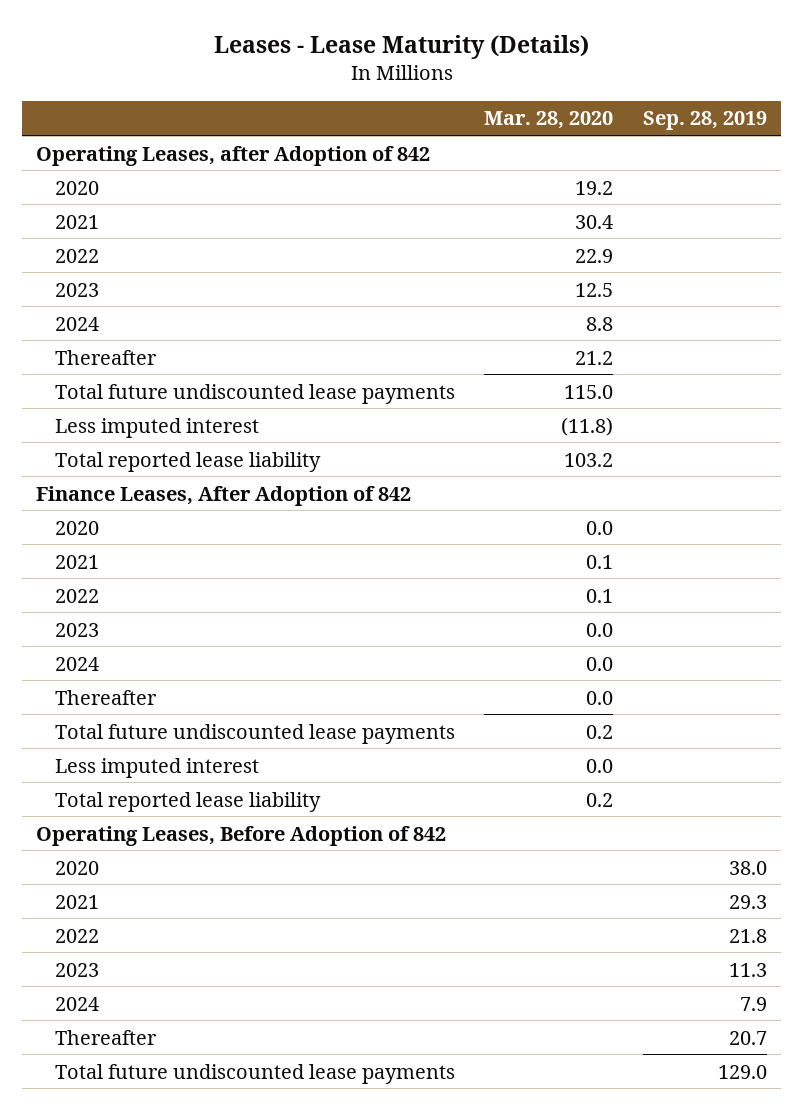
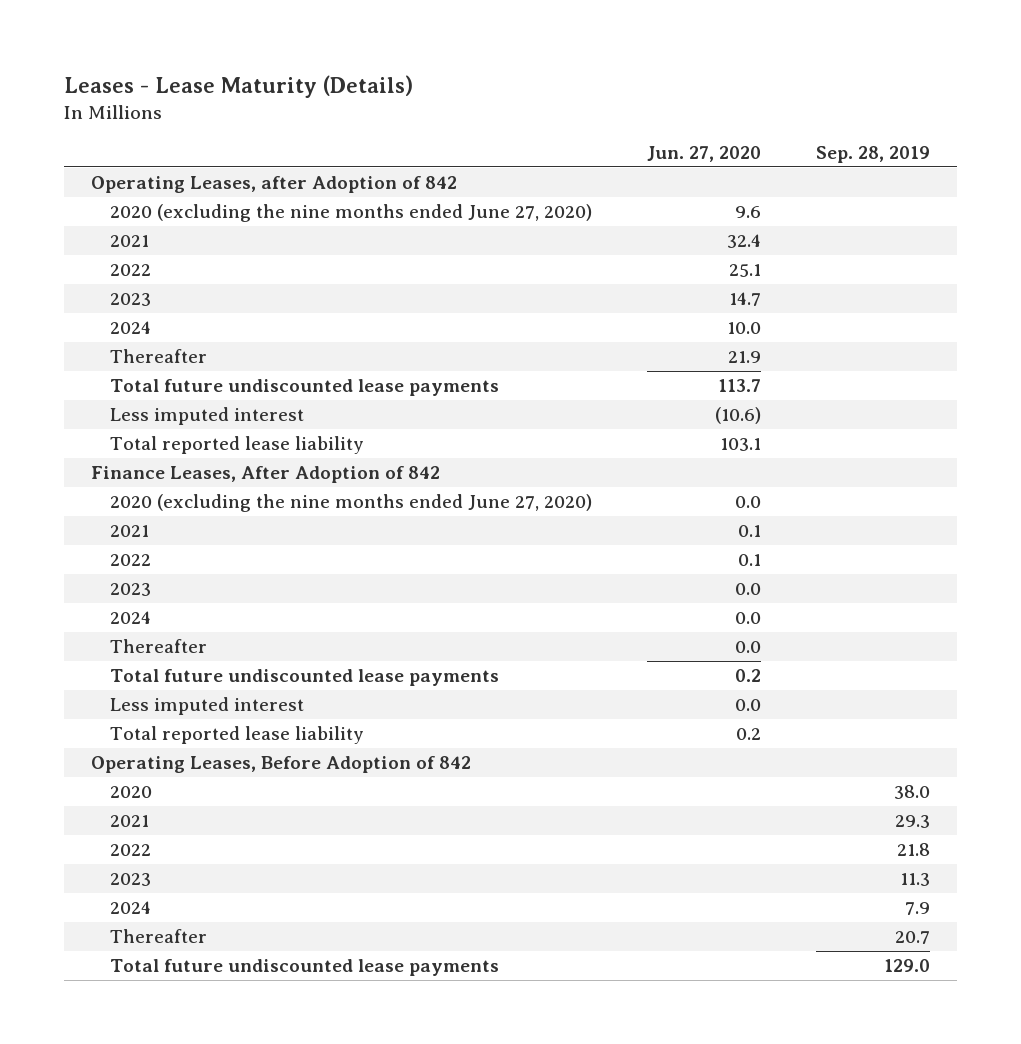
[484,111,614,130] Mar. 28, 2020 -> none
none -> [646,145,761,162] Jun. 27, 2020
[55,180,100,195] 2020 -> [110,204,593,223] 2020 (excluding the nine months ended June 27, 2020)
[55,520,100,535] 2020 -> [110,494,593,513] 2020 (excluding the nine months ended June 27, 2020)

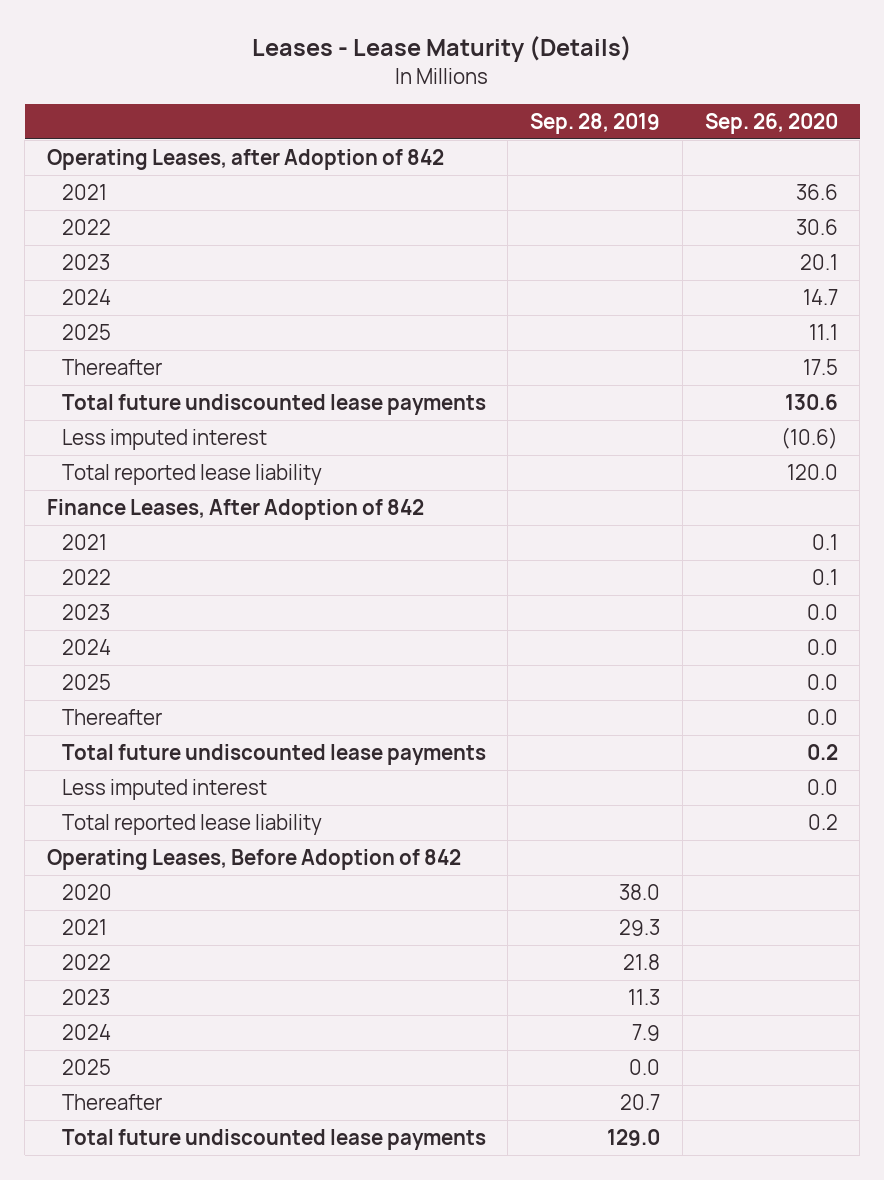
[646,145,761,162] Jun. 27, 2020 -> none
none -> [704,113,838,135] Sep. 26, 2020
[110,204,593,223] 2020 (excluding the nine months ended June 27, 2020) -> none
none -> [61,323,111,340] 2025
[110,494,593,513] 2020 (excluding the nine months ended June 27, 2020) -> none
none -> [61,673,111,690] 2025
none -> [61,1058,111,1075] 2025

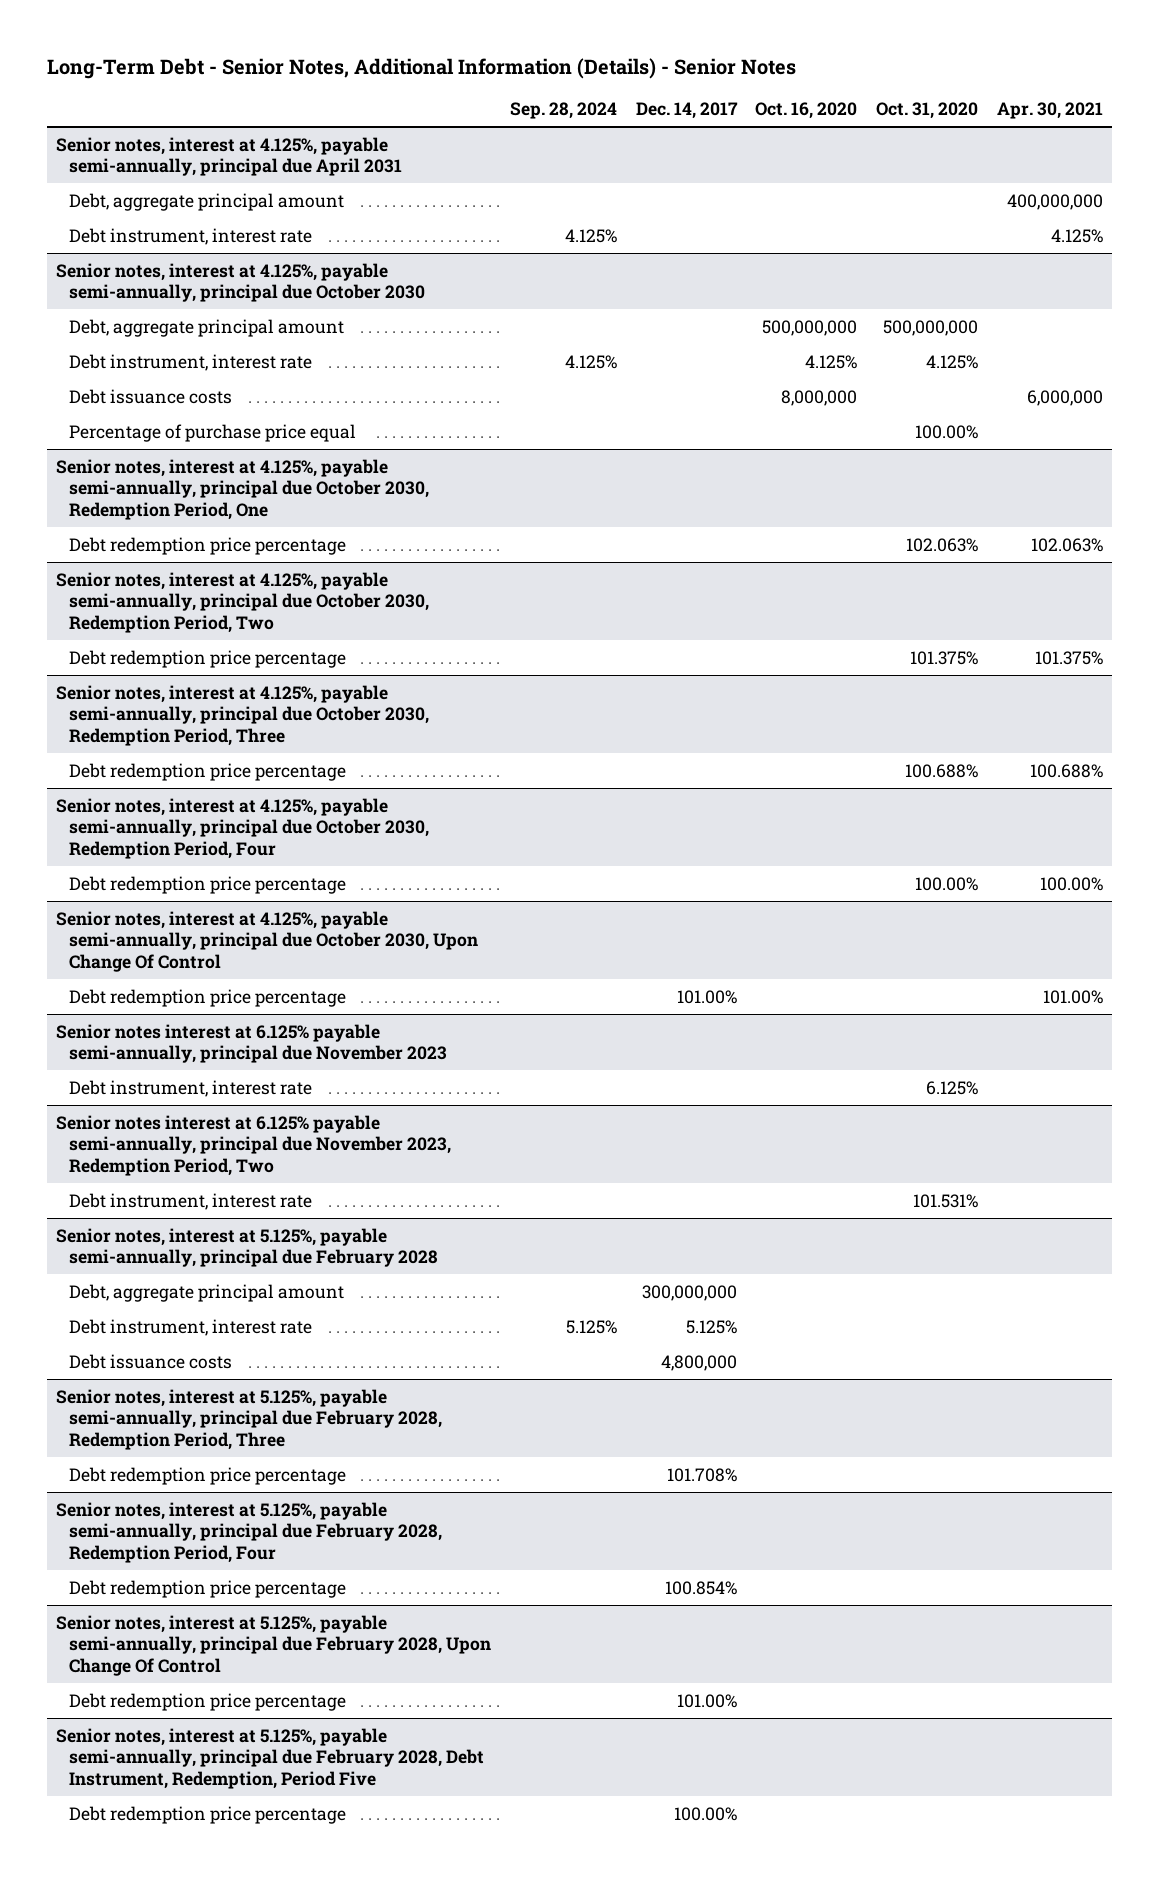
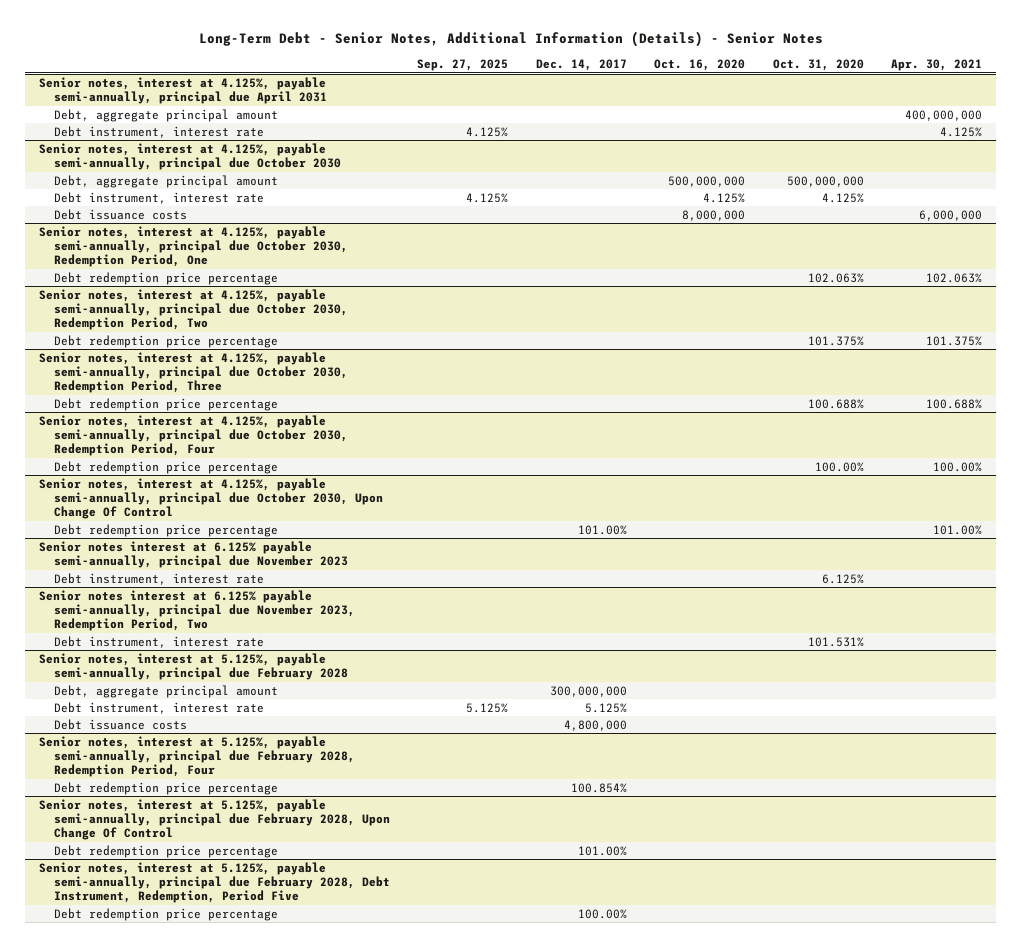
[509,102,617,120] Sep. 28, 2024 -> none
none -> [417,59,509,72] Sep. 27, 2025
[68,423,356,442] Percentage of purchase price equal -> none
[56,1388,442,1451] Senior notes, interest at 5.125%, payable semi-annually, principal due February 2028, Redemption Period, Three -> none
[68,1466,346,1485] Debt redemption price percentage -> none

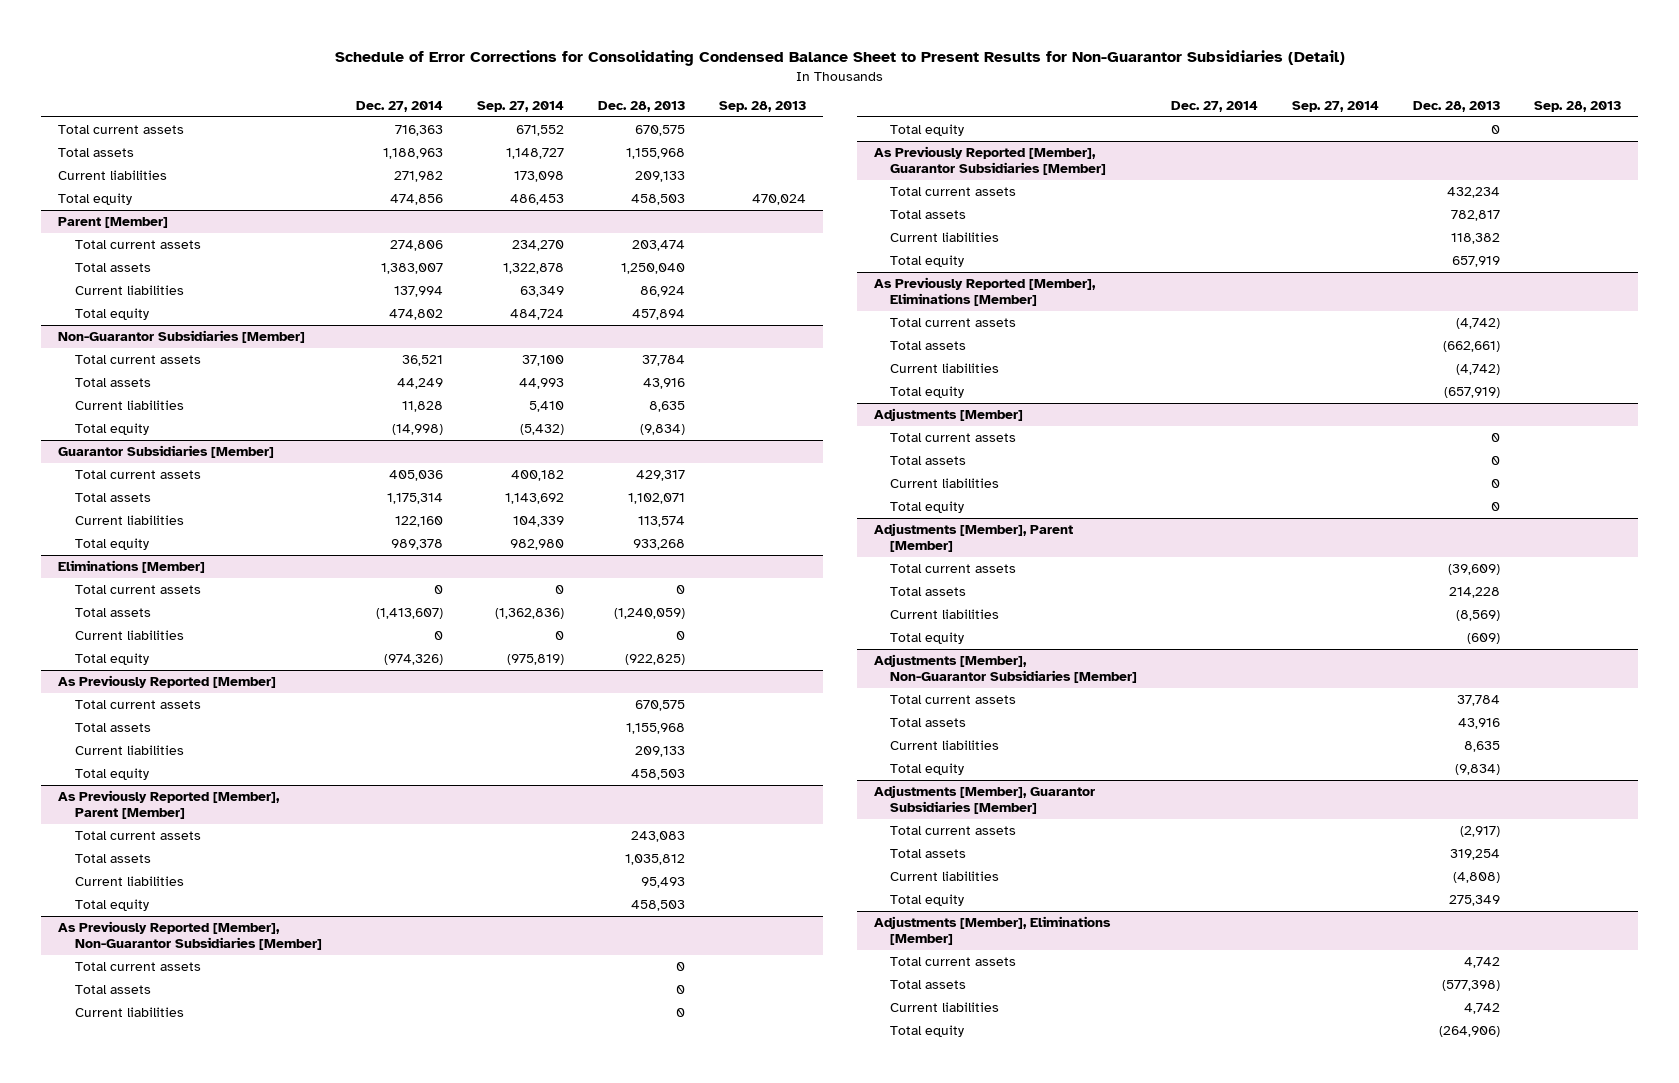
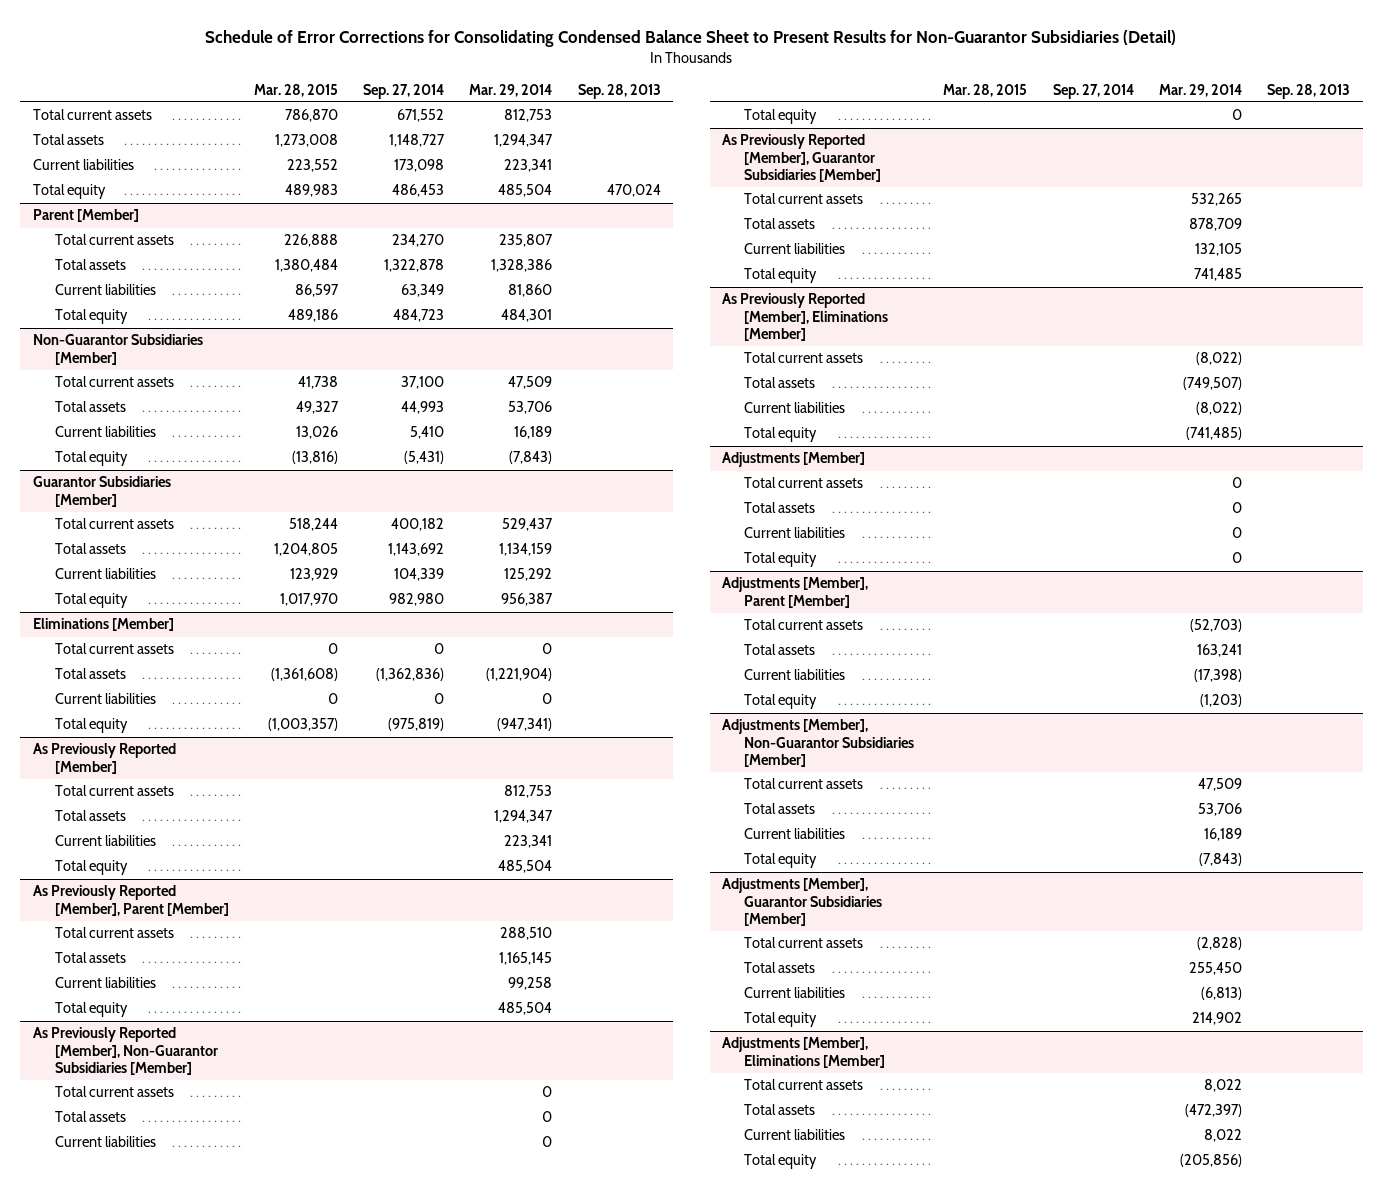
[355,101,443,113] Dec. 27, 2014 -> none
[597,101,685,113] Dec. 28, 2013 -> none
none -> [253,83,338,97] Mar. 28, 2015
none -> [469,83,553,97] Mar. 29, 2014
[509,308,564,320] 484,724 -> [393,309,445,323] 484,723
[519,423,564,435] (5,432) -> [404,451,445,465] (5,431)

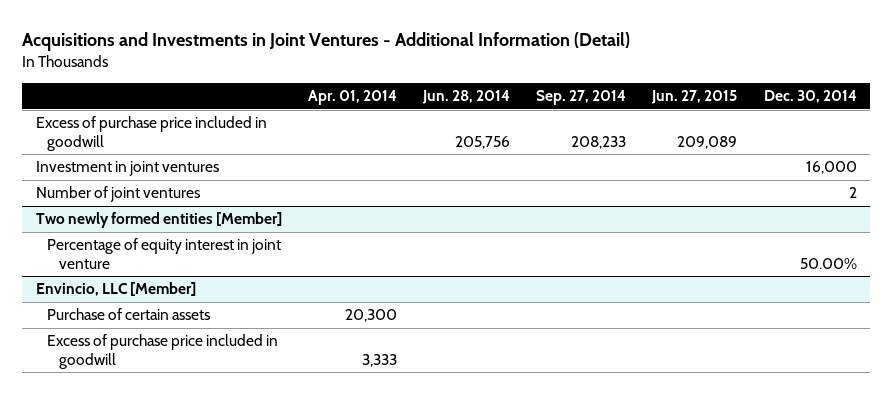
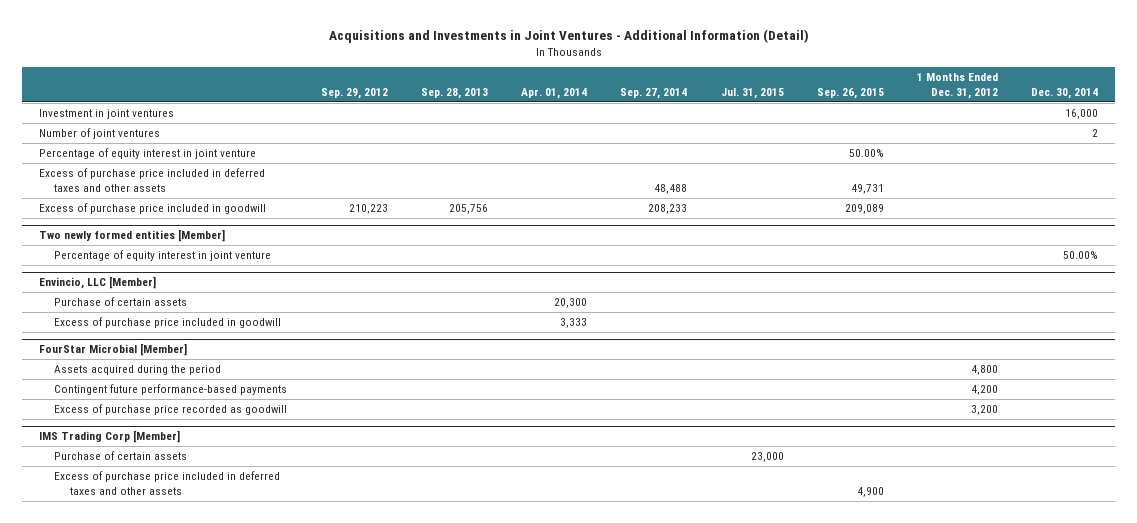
[421,90,510,105] Jun. 28, 2014 -> none
[651,90,738,105] Jun. 27, 2015 -> none
none -> [320,87,388,99] Sep. 29, 2012
none -> [420,87,488,99] Sep. 28, 2013
none -> [720,87,784,99] Jul. 31, 2015
none -> [816,87,884,99] Sep. 26, 2015
none -> [917,73,999,99] 1 Months Ended Dec. 31, 2012
none -> [38,148,256,160] Percentage of equity interest in joint venture
none -> [38,168,265,192] Excess of purchase price included in deferred taxes and other assets
[35,116,267,151] Excess of purchase price included in goodwill -> [38,203,266,215] Excess of purchase price included in goodwill
none -> [38,343,187,357] FourStar Microbial [Member]
none -> [54,365,222,376] Assets acquired during the period
none -> [54,384,288,396] Contingent future performance-based payments
none -> [54,404,288,416] Excess of purchase price recorded as goodwill
none -> [38,430,180,444] IMS Trading Corp [Member]
none -> [54,451,188,461] Purchase of certain assets
none -> [54,471,281,495] Excess of purchase price included in deferred taxes and other assets

